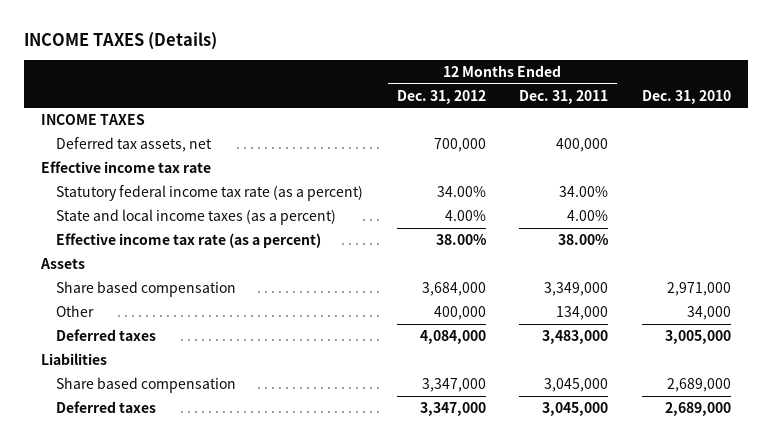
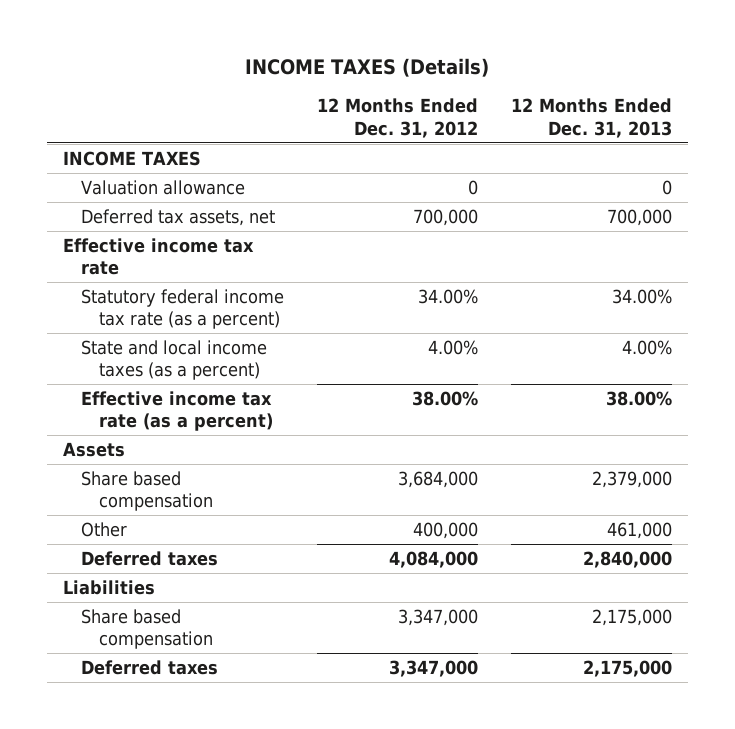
[519,89,609,104] Dec. 31, 2011 -> none
[641,89,731,104] Dec. 31, 2010 -> none
none -> [510,98,672,138] 12 Months Ended Dec. 31, 2013
none -> [81,179,246,195] Valuation allowance

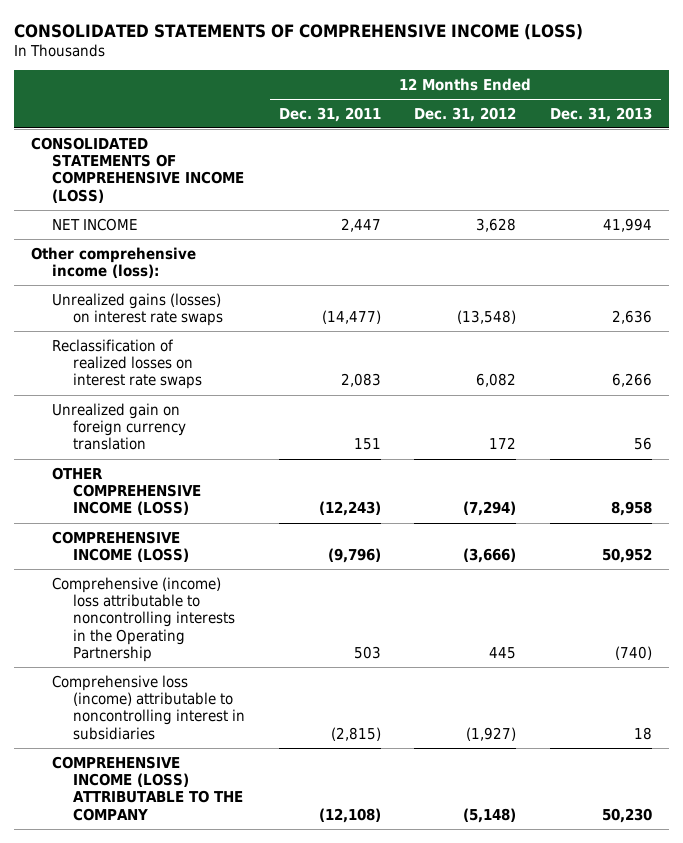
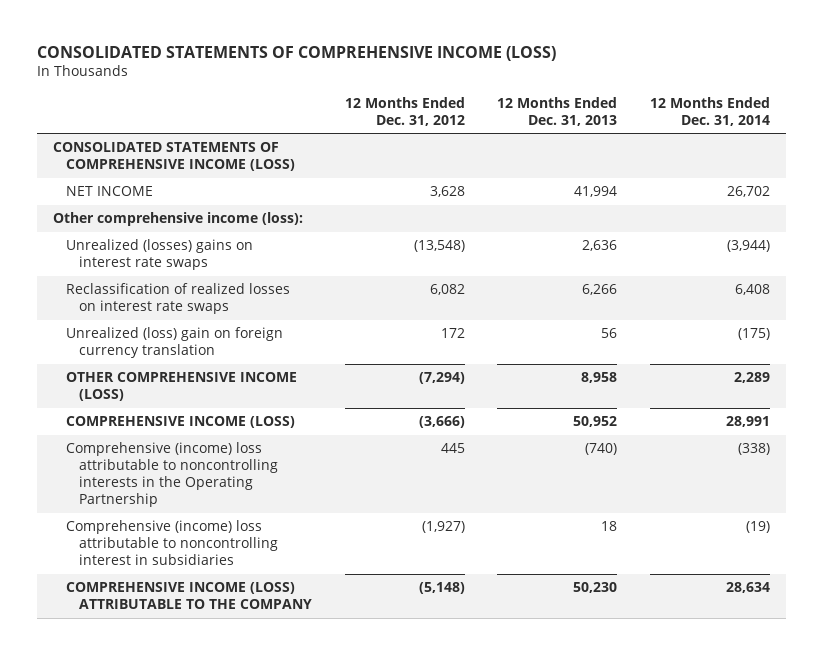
[278,106,381,122] Dec. 31, 2011 -> none
none -> [649,96,770,126] 12 Months Ended Dec. 31, 2014
[52,292,224,327] Unrealized gains (losses) on interest rate swaps -> [66,239,254,271] Unrealized (losses) gains on interest rate swaps
[52,402,187,451] Unrealized gain on foreign currency translation -> [66,327,284,359] Unrealized (loss) gain on foreign currency translation
[52,674,246,740] Comprehensive loss (income) attributable to noncontrolling interest in subsidiaries -> [66,520,279,566] Comprehensive (income) loss attributable to noncontrolling interest in subsidiaries

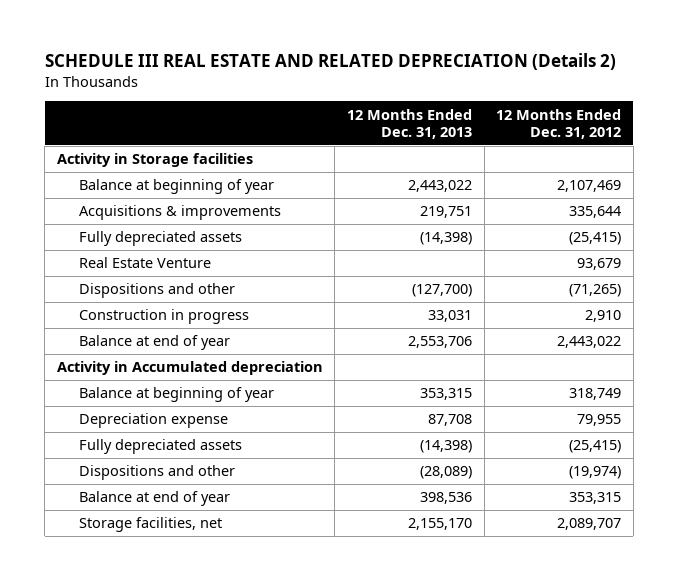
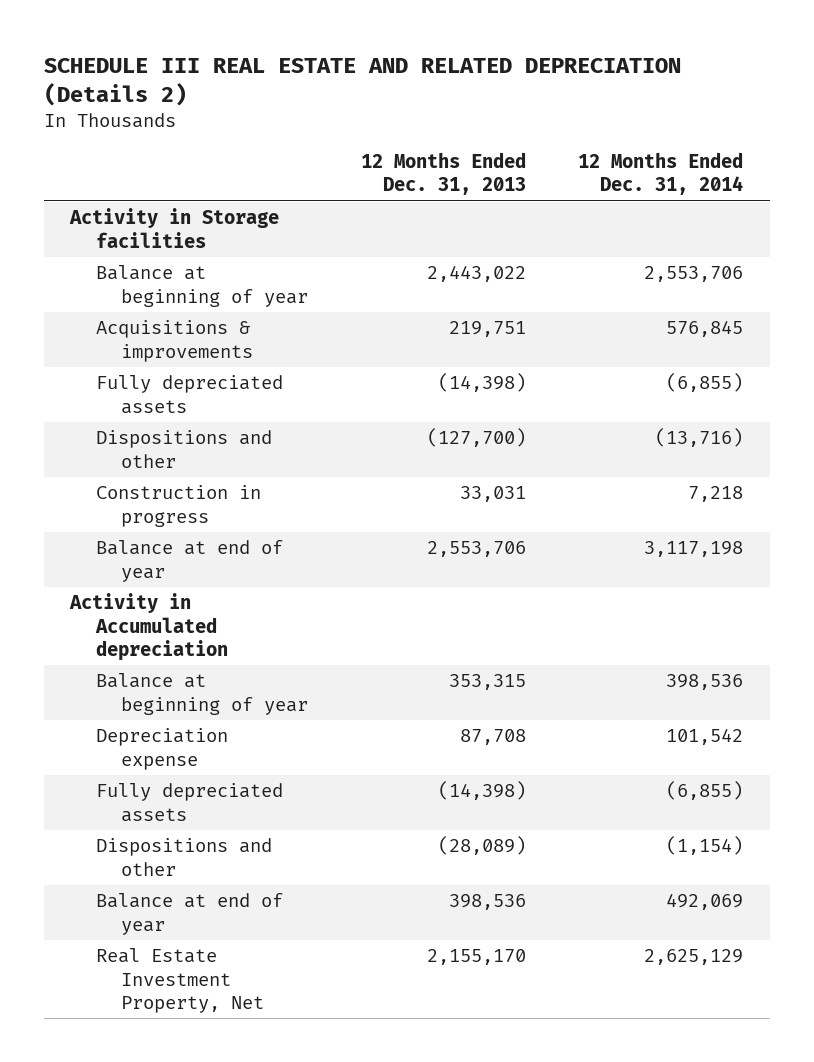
[496,108,622,139] 12 Months Ended Dec. 31, 2012 -> none
none -> [578,152,744,196] 12 Months Ended Dec. 31, 2014
[78,257,211,269] Real Estate Venture -> none
[78,517,222,533] Storage facilities, net -> [95,948,265,1013] Real Estate Investment Property, Net

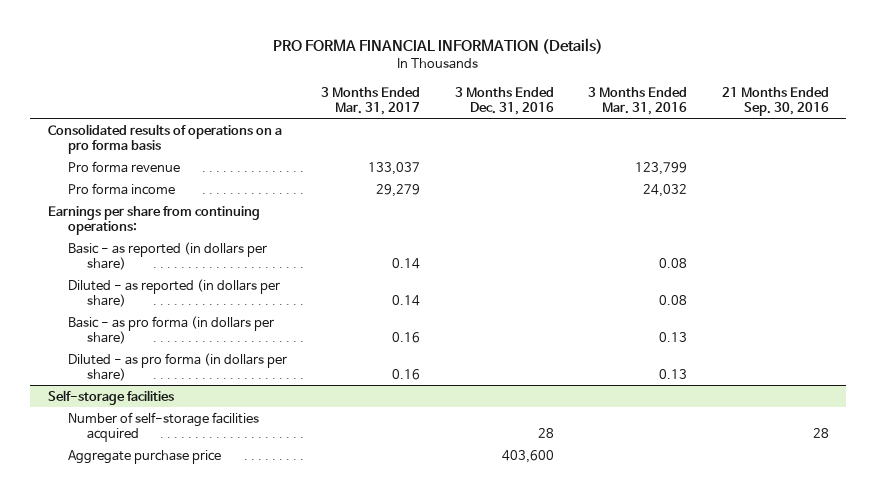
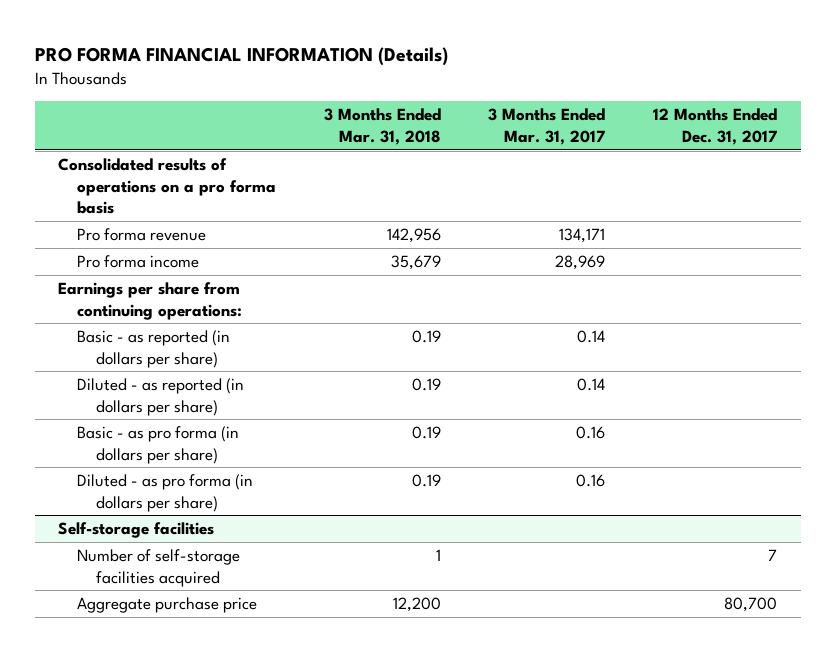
[454,86,554,116] 3 Months Ended Dec. 31, 2016 -> none
[588,86,688,116] 3 Months Ended Mar. 31, 2016 -> none
[721,86,829,117] 21 Months Ended Sep. 30, 2016 -> none
none -> [323,108,441,146] 3 Months Ended Mar. 31, 2018
none -> [652,108,777,146] 12 Months Ended Dec. 31, 2017
[368,161,421,175] 133,037 -> [559,227,606,243] 134,171
[376,183,421,197] 29,279 -> [555,254,606,270] 28,969

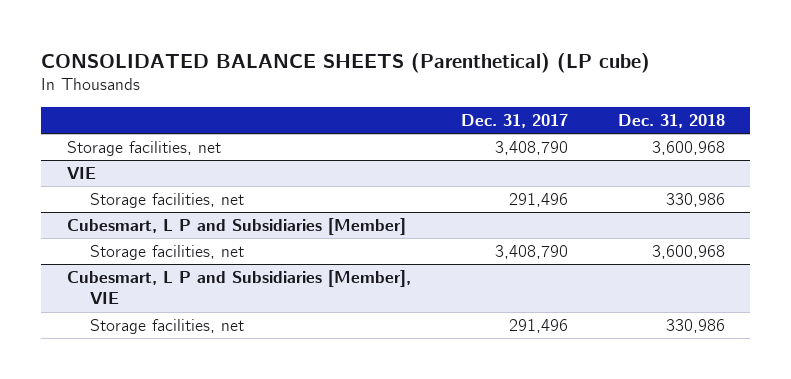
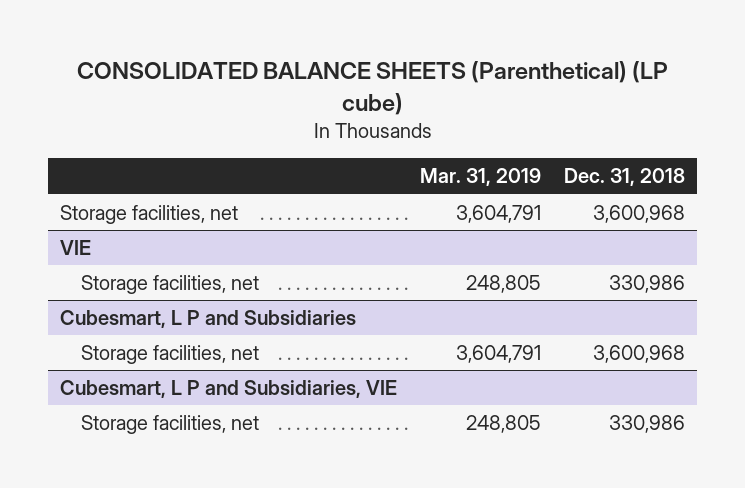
[460,114,568,129] Dec. 31, 2017 -> none
none -> [420,168,542,187] Mar. 31, 2019
[66,217,406,235] Cubesmart, L P and Subsidiaries [Member] -> [59,310,356,329] Cubesmart, L P and Subsidiaries
[66,269,411,305] Cubesmart, L P and Subsidiaries [Member], VIE -> [59,380,397,399] Cubesmart, L P and Subsidiaries, VIE

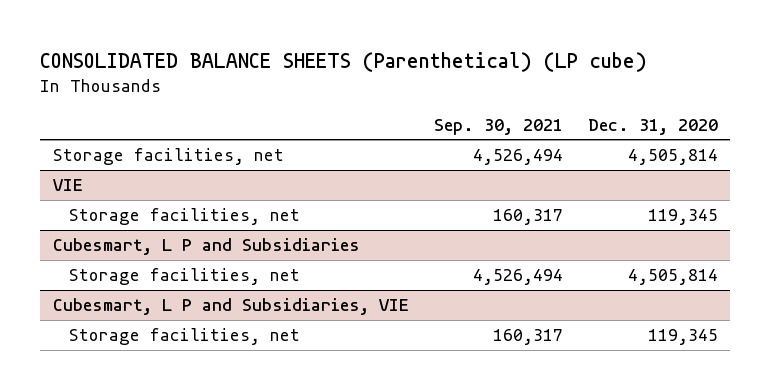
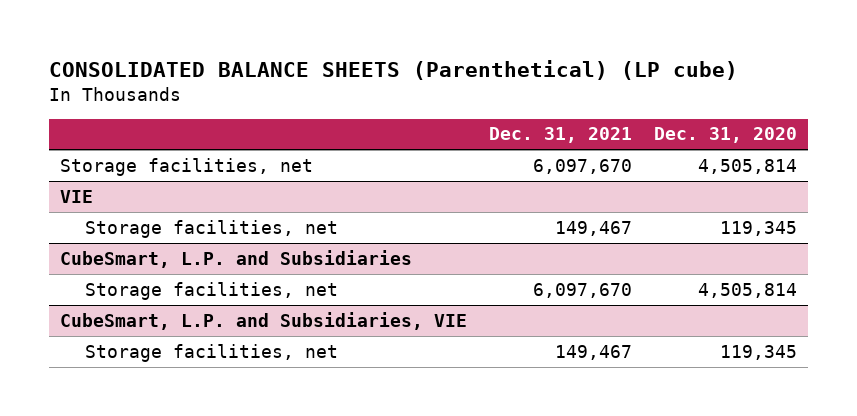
[433,118,563,135] Sep. 30, 2021 -> none
none -> [488,127,632,144] Dec. 31, 2021
[52,238,360,256] Cubesmart, L P and Subsidiaries -> [59,249,412,268] CubeSmart, L.P. and Subsidiaries
[52,298,409,316] Cubesmart, L P and Subsidiaries, VIE -> [59,311,467,330] CubeSmart, L.P. and Subsidiaries, VIE

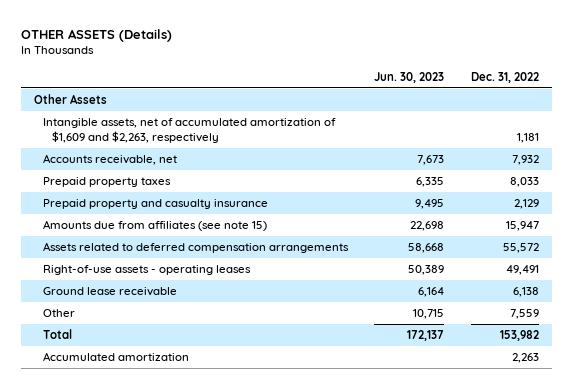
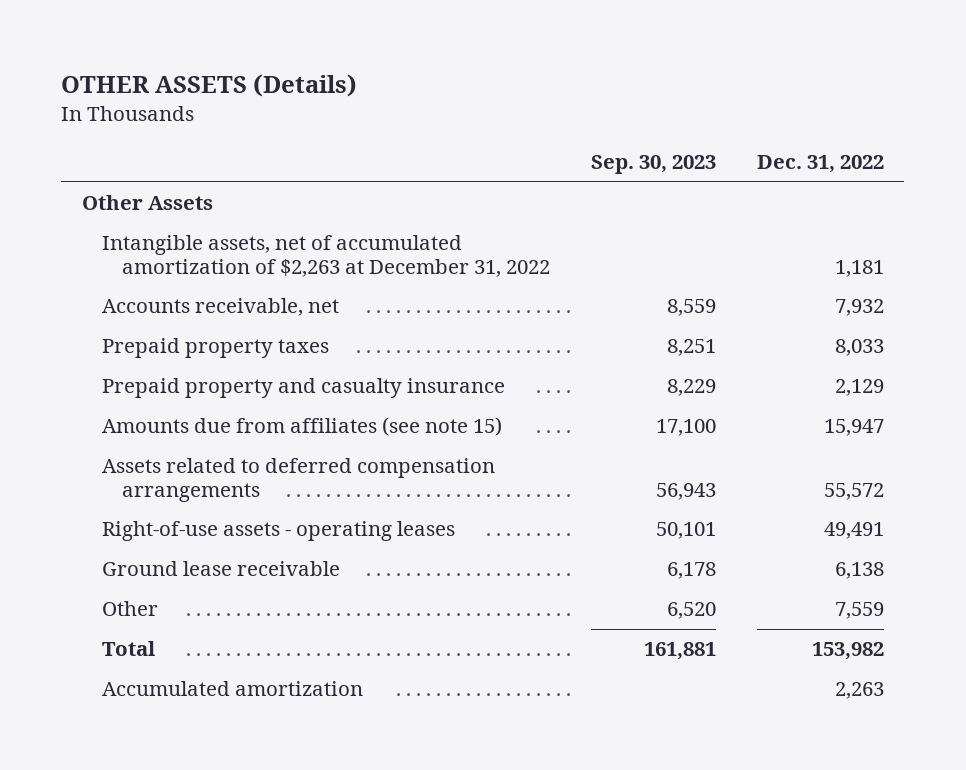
[374,71,445,83] Jun. 30, 2023 -> none
none -> [591,155,717,175] Sep. 30, 2023
[43,118,337,143] Intangible assets, net of accumulated amortization of $1,609 and $2,263, respectively -> [101,235,551,278] Intangible assets, net of accumulated amortization of $2,263 at December 31, 2022

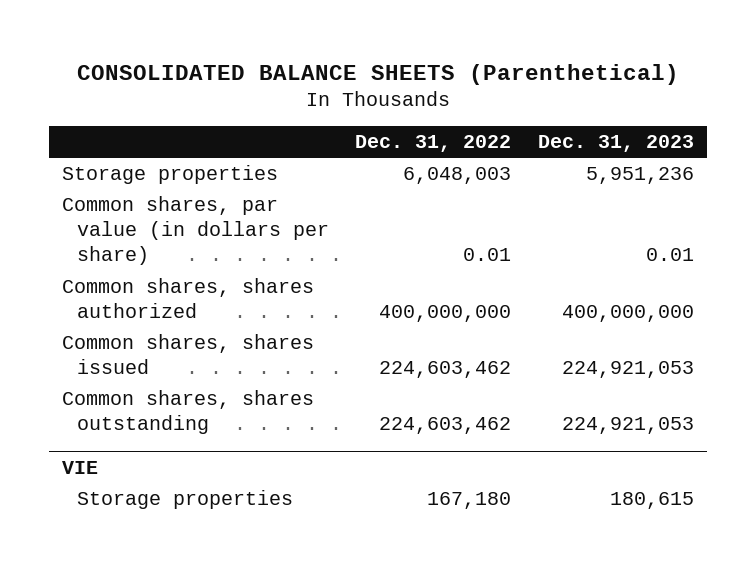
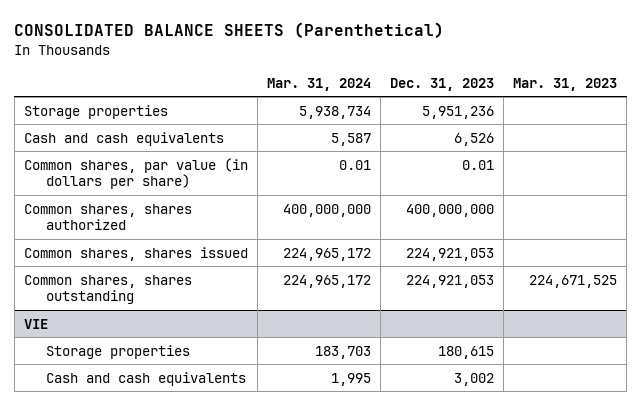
[355,135,512,153] Dec. 31, 2022 -> none
none -> [267,77,372,91] Mar. 31, 2024
none -> [513,77,618,91] Mar. 31, 2023
none -> [23,131,224,146] Cash and cash equivalents
none -> [45,371,246,386] Cash and cash equivalents

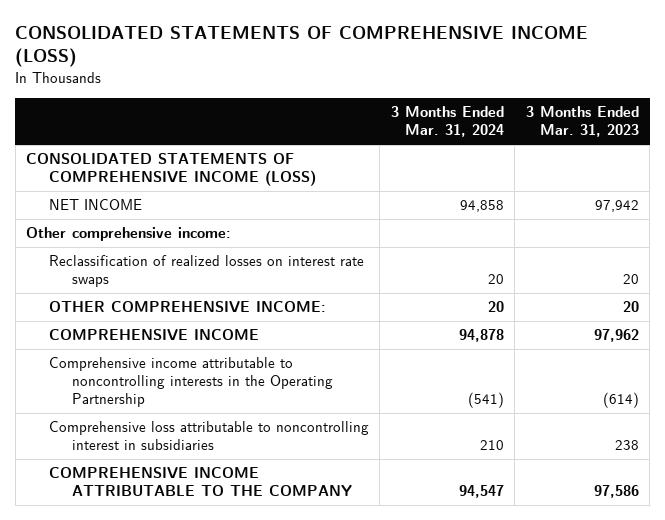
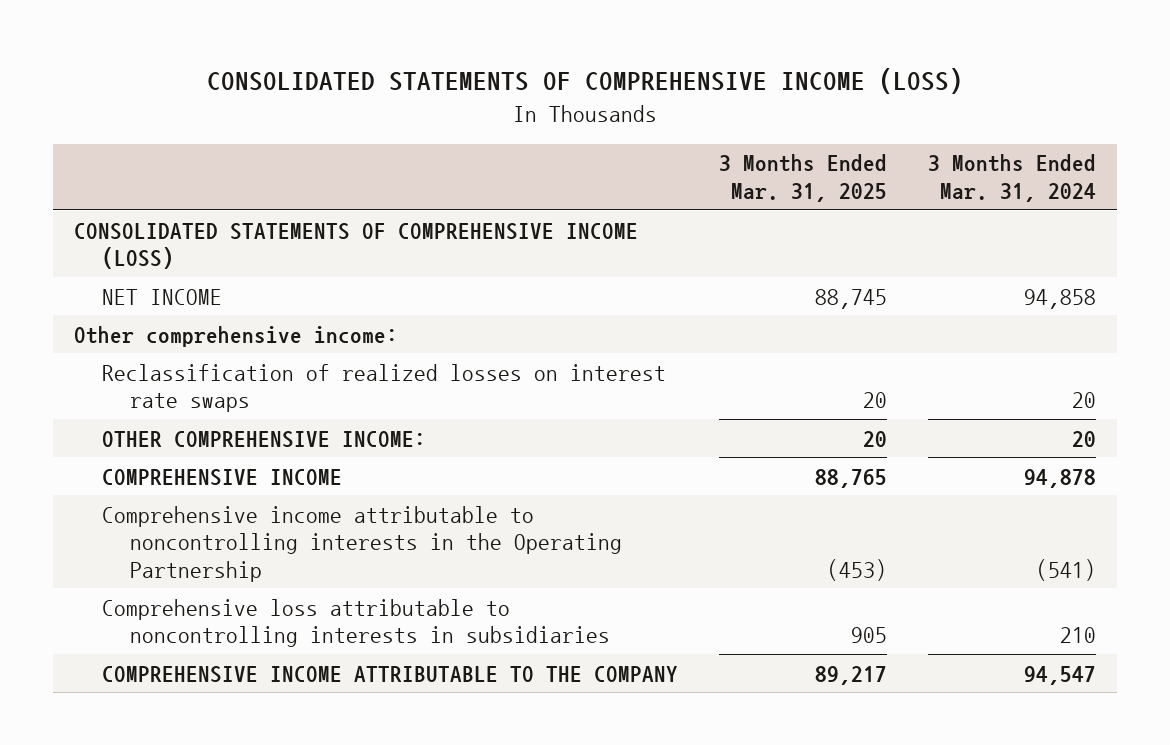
[525,106,639,138] 3 Months Ended Mar. 31, 2023 -> none
none -> [718,154,887,202] 3 Months Ended Mar. 31, 2025
[49,421,370,451] Comprehensive loss attributable to noncontrolling interest in subsidiaries -> [101,598,610,648] Comprehensive loss attributable to noncontrolling interests in subsidiaries

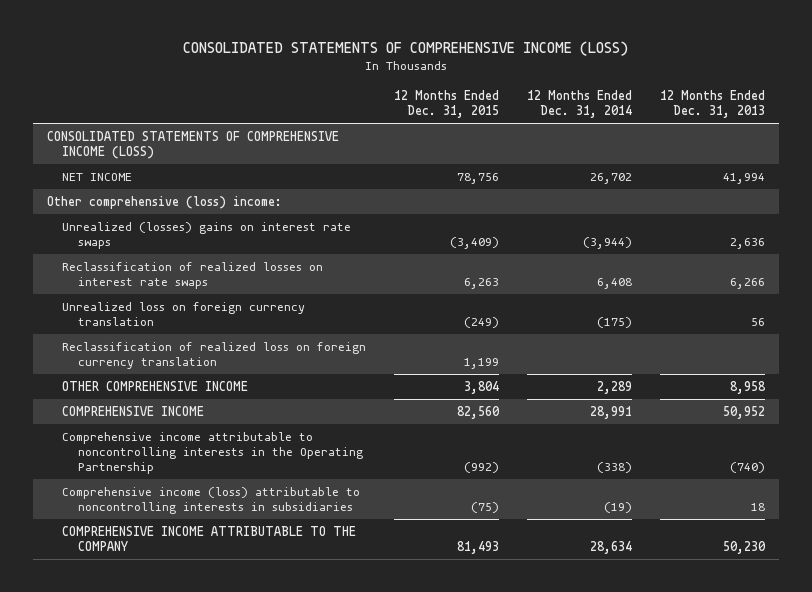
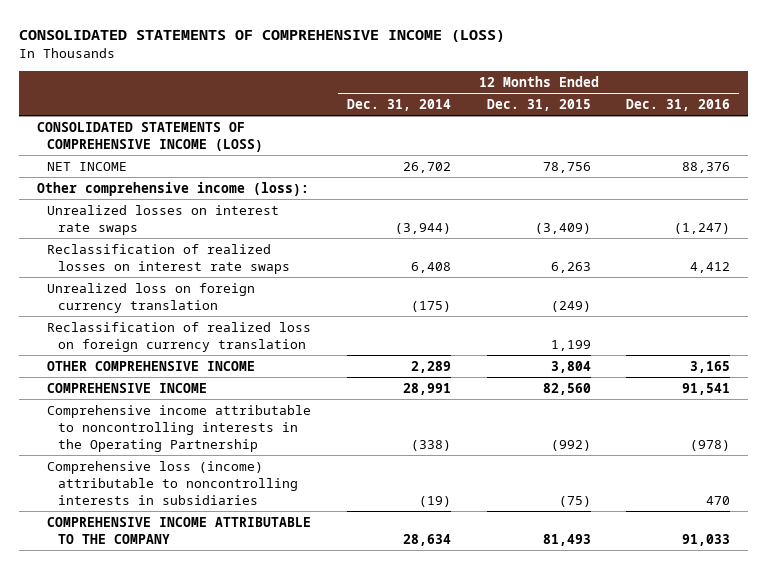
[659,90,765,119] 12 Months Ended Dec. 31, 2013 -> none
none -> [626,98,731,111] Dec. 31, 2016
[47,195,283,209] Other comprehensive (loss) income: -> [37,181,310,196] Other comprehensive income (loss):
[62,221,352,250] Unrealized (losses) gains on interest rate swaps -> [47,204,280,235] Unrealized losses on interest rate swaps
[62,486,361,515] Comprehensive income (loss) attributable to noncontrolling interests in subsidiaries -> [47,460,298,505] Comprehensive loss (income) attributable to noncontrolling interests in subsidiaries

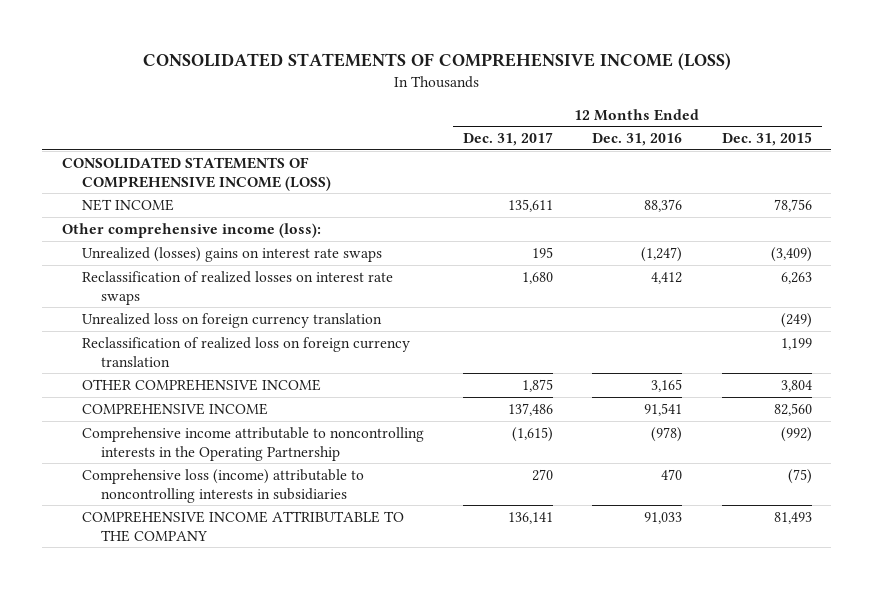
[347,98,452,111] Dec. 31, 2014 -> none
none -> [463,132,554,147] Dec. 31, 2017
[47,204,280,235] Unrealized losses on interest rate swaps -> [81,246,382,262] Unrealized (losses) gains on interest rate swaps

